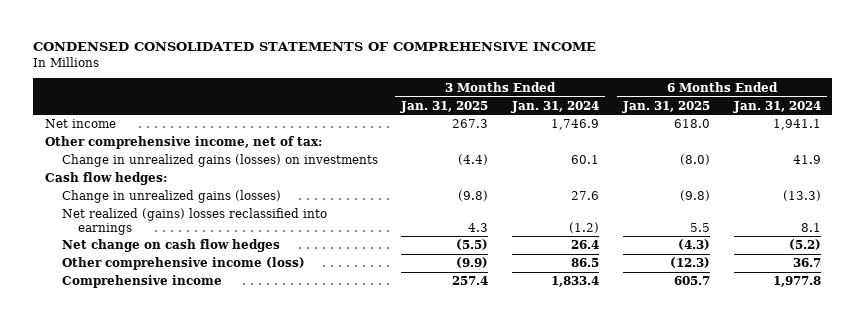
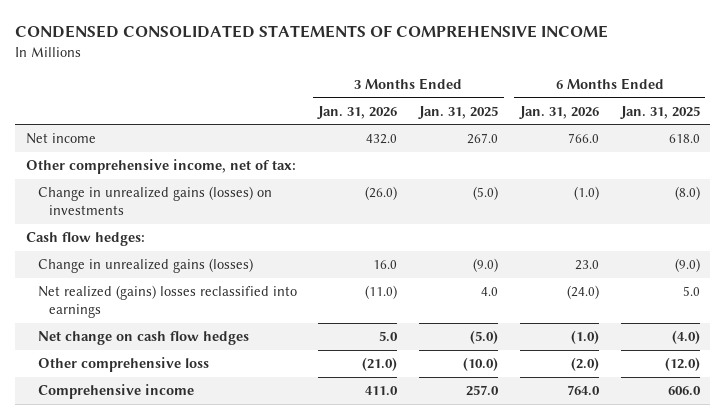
[511,100,600,113] Jan. 31, 2024 -> none
[732,100,821,113] Jan. 31, 2024 -> none
none -> [317,105,398,119] Jan. 31, 2026
none -> [518,105,599,119] Jan. 31, 2026
[452,119,489,129] 267.3 -> [467,133,499,145] 267.0
[458,154,489,166] (4.4) -> [473,186,499,201] (5.0)
[458,190,489,202] (9.8) -> [473,258,499,273] (9.0)
[679,190,710,202] (9.8) -> [674,258,700,273] (9.0)
[468,222,489,232] 4.3 -> [481,287,499,297] 4.0
[689,222,710,232] 5.5 -> [682,286,700,297] 5.0
[456,239,489,251] (5.5) -> [470,330,499,345] (5.0)
[677,239,710,251] (4.3) -> [671,330,700,345] (4.0)
[61,257,305,271] Other comprehensive income (loss) -> [37,357,209,373] Other comprehensive loss
[456,257,489,269] (9.9) -> [463,357,499,372] (10.0)
[669,257,710,269] (12.3) -> [664,357,700,372] (12.0)
[452,276,489,286] 257.4 -> [466,385,500,397] 257.0
[673,276,710,286] 605.7 -> [667,386,701,397] 606.0

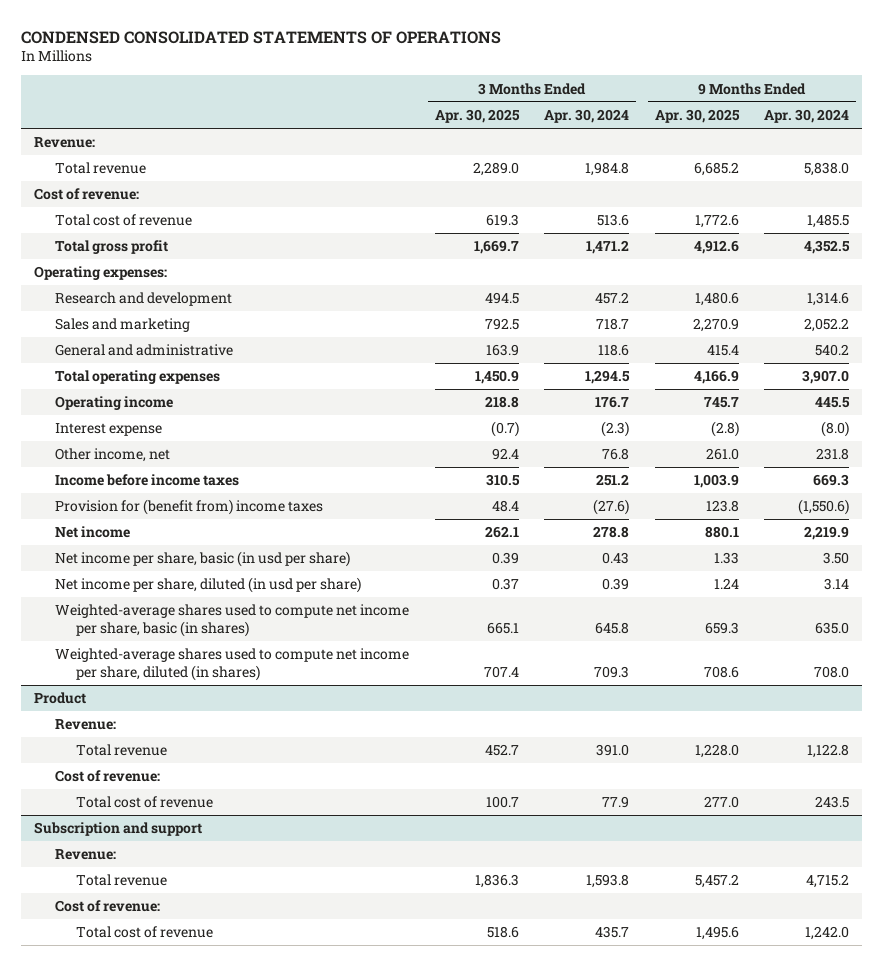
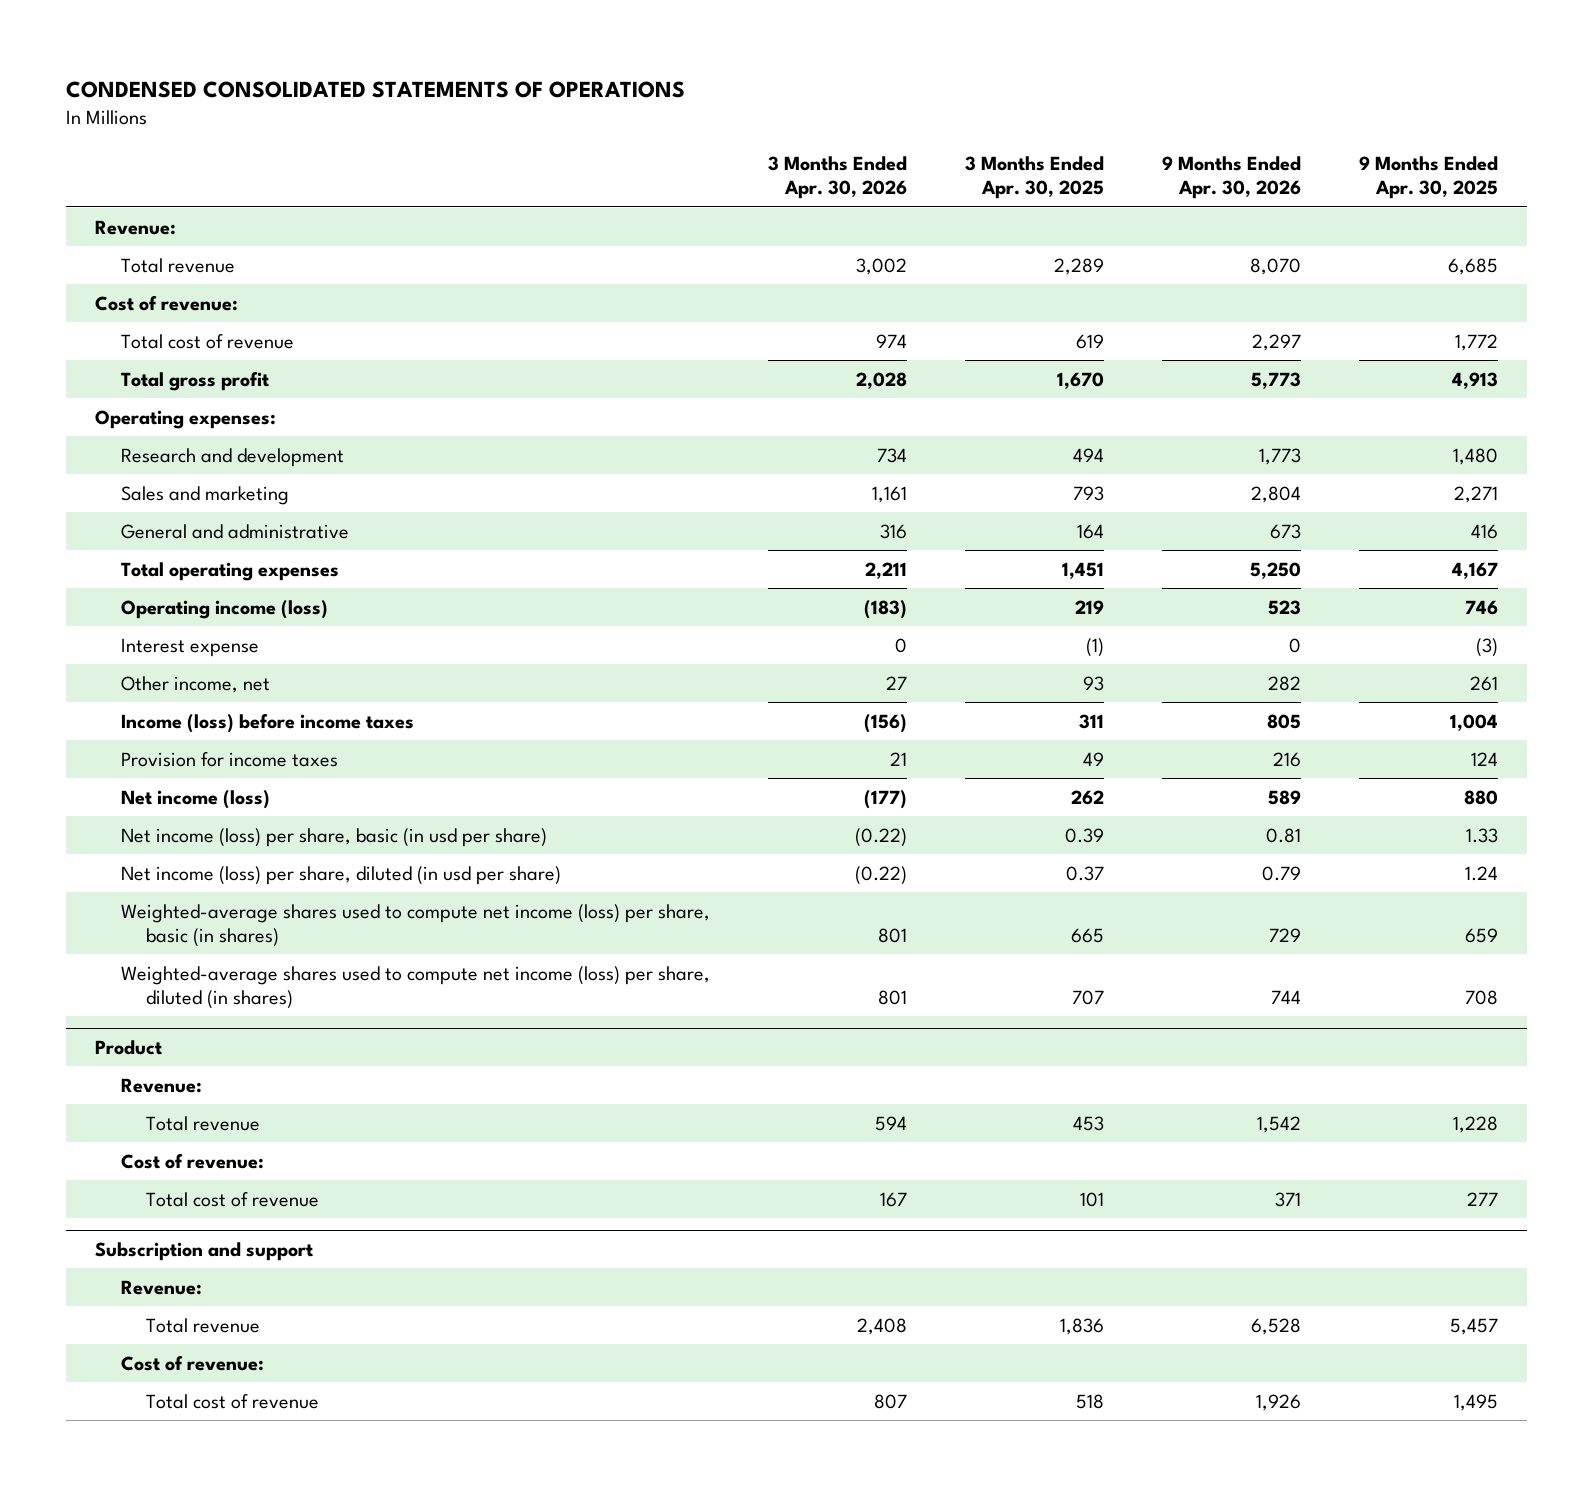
[544,108,630,123] Apr. 30, 2024 -> none
[764,108,850,123] Apr. 30, 2024 -> none
none -> [767,156,907,200] 3 Months Ended Apr. 30, 2026
none -> [1161,156,1301,200] 9 Months Ended Apr. 30, 2026
[472,162,519,177] 2,289.0 -> [1053,257,1104,275] 2,289
[693,162,739,177] 6,685.2 -> [1447,257,1498,275] 6,685
[485,214,519,227] 619.3 -> [1075,333,1104,349] 619
[694,214,739,229] 1,772.6 -> [1454,333,1498,351] 1,772
[473,240,519,255] 1,669.7 -> [1056,371,1104,389] 1,670
[693,240,739,255] 4,912.6 -> [1451,371,1498,389] 4,913
[484,292,519,305] 494.5 -> [1072,447,1104,462] 494
[694,292,739,307] 1,480.6 -> [1452,447,1498,465] 1,480
[484,318,519,331] 792.5 -> [1072,485,1104,501] 793
[692,318,739,333] 2,270.9 -> [1453,485,1498,503] 2,271
[485,344,519,357] 163.9 -> [1076,523,1104,539] 164
[706,345,739,357] 415.4 -> [1470,523,1498,539] 416
[474,370,519,385] 1,450.9 -> [1061,561,1104,579] 1,451
[693,370,739,385] 4,166.9 -> [1451,561,1498,579] 4,167
[54,396,173,411] Operating income -> [120,599,328,619] Operating income (loss)
[484,396,519,409] 218.8 -> [1074,599,1104,614] 219
[703,397,739,409] 745.7 -> [1464,599,1498,615] 746
[490,421,519,438] (0.7) -> [1085,637,1104,657] (1)
[710,421,739,438] (2.8) -> [1475,637,1498,657] (3)
[491,448,519,461] 92.4 -> [1082,675,1104,691] 93
[705,448,739,461] 261.0 -> [1469,675,1498,691] 261
[54,474,239,487] Income before income taxes -> [120,713,414,733] Income (loss) before income taxes
[485,474,520,487] 310.5 -> [1078,713,1104,729] 311
[693,474,739,489] 1,003.9 -> [1449,713,1498,731] 1,004
[54,499,323,516] Provision for (benefit from) income taxes -> [120,751,338,767] Provision for income taxes
[491,500,519,513] 48.4 -> [1082,751,1104,766] 49
[705,500,739,513] 123.8 -> [1470,751,1498,766] 124
[54,526,130,539] Net income -> [120,789,270,809] Net income (loss)
[484,526,519,539] 262.1 -> [1070,789,1104,805] 262
[704,526,739,539] 880.1 -> [1463,789,1498,805] 880
[54,551,350,568] Net income per share, basic (in usd per share) -> [120,827,547,847] Net income (loss) per share, basic (in usd per share)
[54,577,361,594] Net income per share, diluted (in usd per share) -> [120,865,561,885] Net income (loss) per share, diluted (in usd per share)
[54,604,409,638] Weighted-average shares used to compute net income per share, basic (in shares) -> [120,903,710,947] Weighted-average shares used to compute net income (loss) per share, basic (in shares)
[486,622,519,635] 665.1 -> [1070,927,1104,943] 665
[704,622,739,635] 659.3 -> [1464,927,1498,943] 659
[54,648,409,682] Weighted-average shares used to compute net income per share, diluted (in shares) -> [120,965,710,1009] Weighted-average shares used to compute net income (loss) per share, diluted (in shares)
[483,666,519,679] 707.4 -> [1071,989,1104,1005] 707
[703,666,739,679] 708.6 -> [1464,989,1498,1005] 708
[484,744,519,757] 452.7 -> [1072,1115,1104,1131] 453
[694,744,739,759] 1,228.0 -> [1452,1115,1498,1133] 1,228
[485,796,519,809] 100.7 -> [1079,1191,1104,1207] 101
[703,796,739,809] 277.0 -> [1466,1191,1498,1206] 277
[474,874,519,889] 1,836.3 -> [1059,1317,1104,1335] 1,836
[694,874,739,889] 5,457.2 -> [1449,1317,1498,1335] 5,457
[486,926,519,939] 518.6 -> [1075,1393,1104,1409] 518
[695,926,739,941] 1,495.6 -> [1453,1393,1498,1411] 1,495

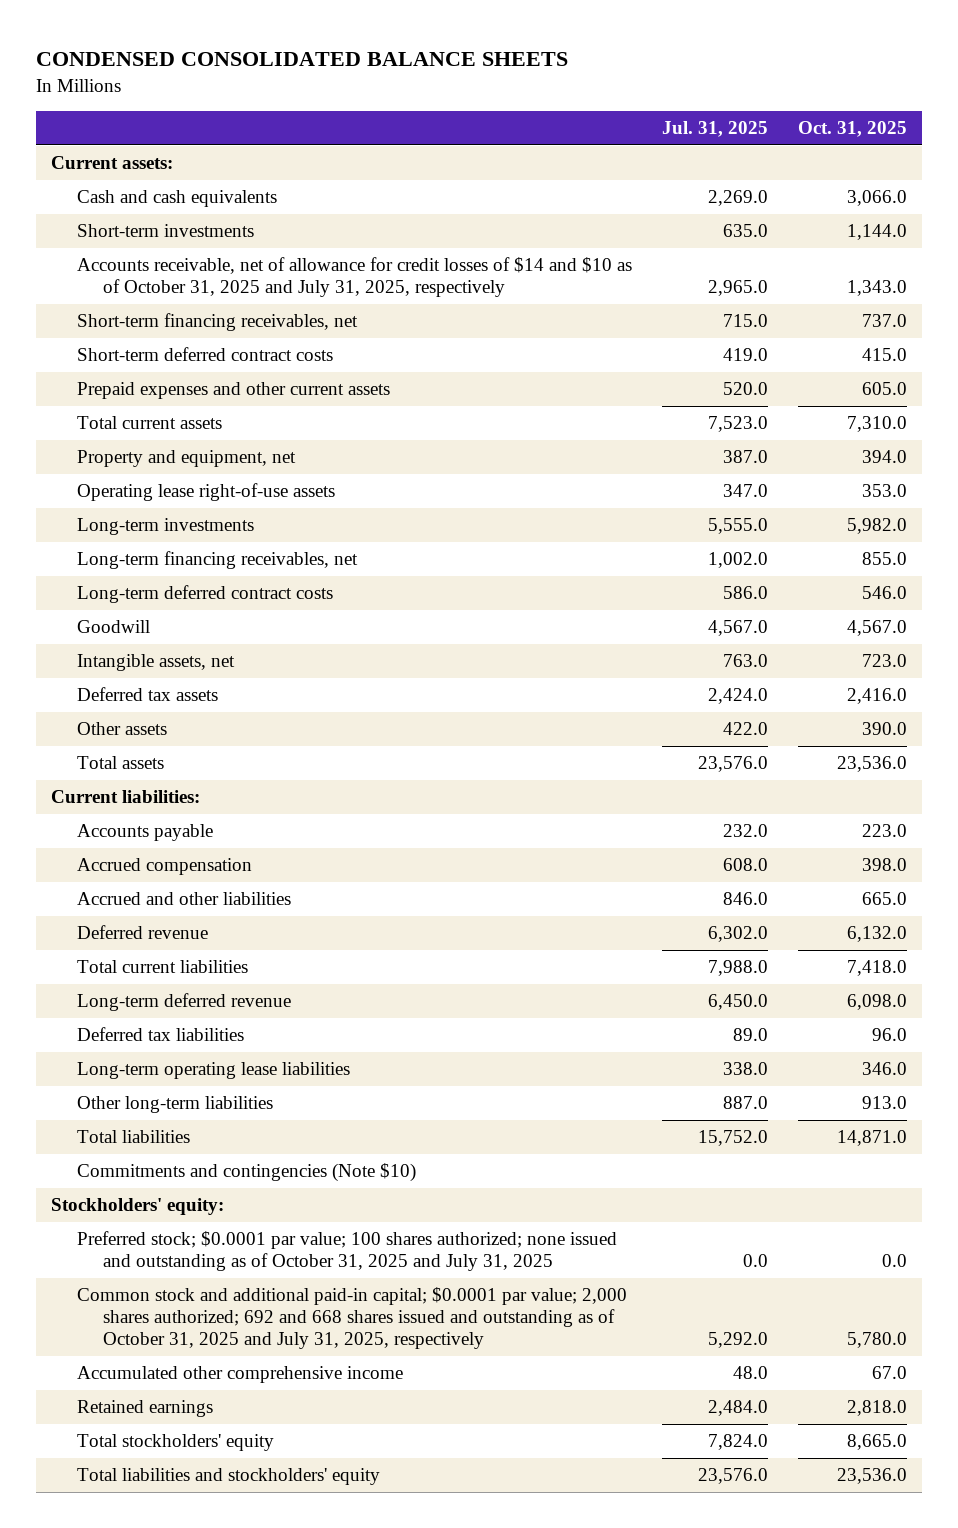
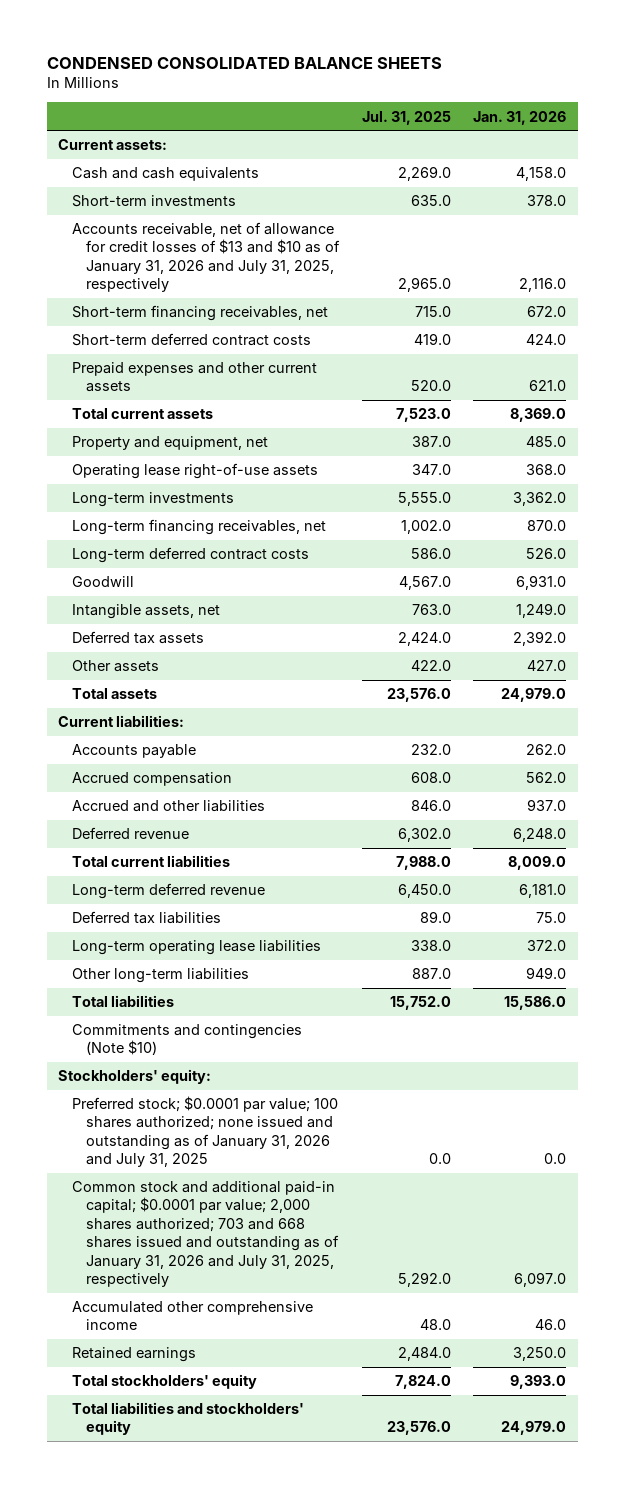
[797,121,907,138] Oct. 31, 2025 -> none
none -> [473,110,567,125] Jan. 31, 2026
[77,257,633,298] Accounts receivable, net of allowance for credit losses of $14 and $10 as of October 31, 2025 and July 31, 2025, respectively -> [72,222,341,293] Accounts receivable, net of allowance for credit losses of $13 and $10 as of January 31, 2026 and July 31, 2025, respectively
[77,1231,618,1272] Preferred stock; $0.0001 par value; 100 shares authorized; none issued and outstanding as of October 31, 2025 and July 31, 2025 -> [72,1096,339,1168] Preferred stock; $0.0001 par value; 100 shares authorized; none issued and outstanding as of January 31, 2026 and July 31, 2025
[77,1287,628,1350] Common stock and additional paid-in capital; $0.0001 par value; 2,000 shares authorized; 692 and 668 shares issued and outstanding as of October 31, 2025 and July 31, 2025, respectively -> [72,1181,340,1287] Common stock and additional paid-in capital; $0.0001 par value; 2,000 shares authorized; 703 and 668 shares issued and outstanding as of January 31, 2026 and July 31, 2025, respectively

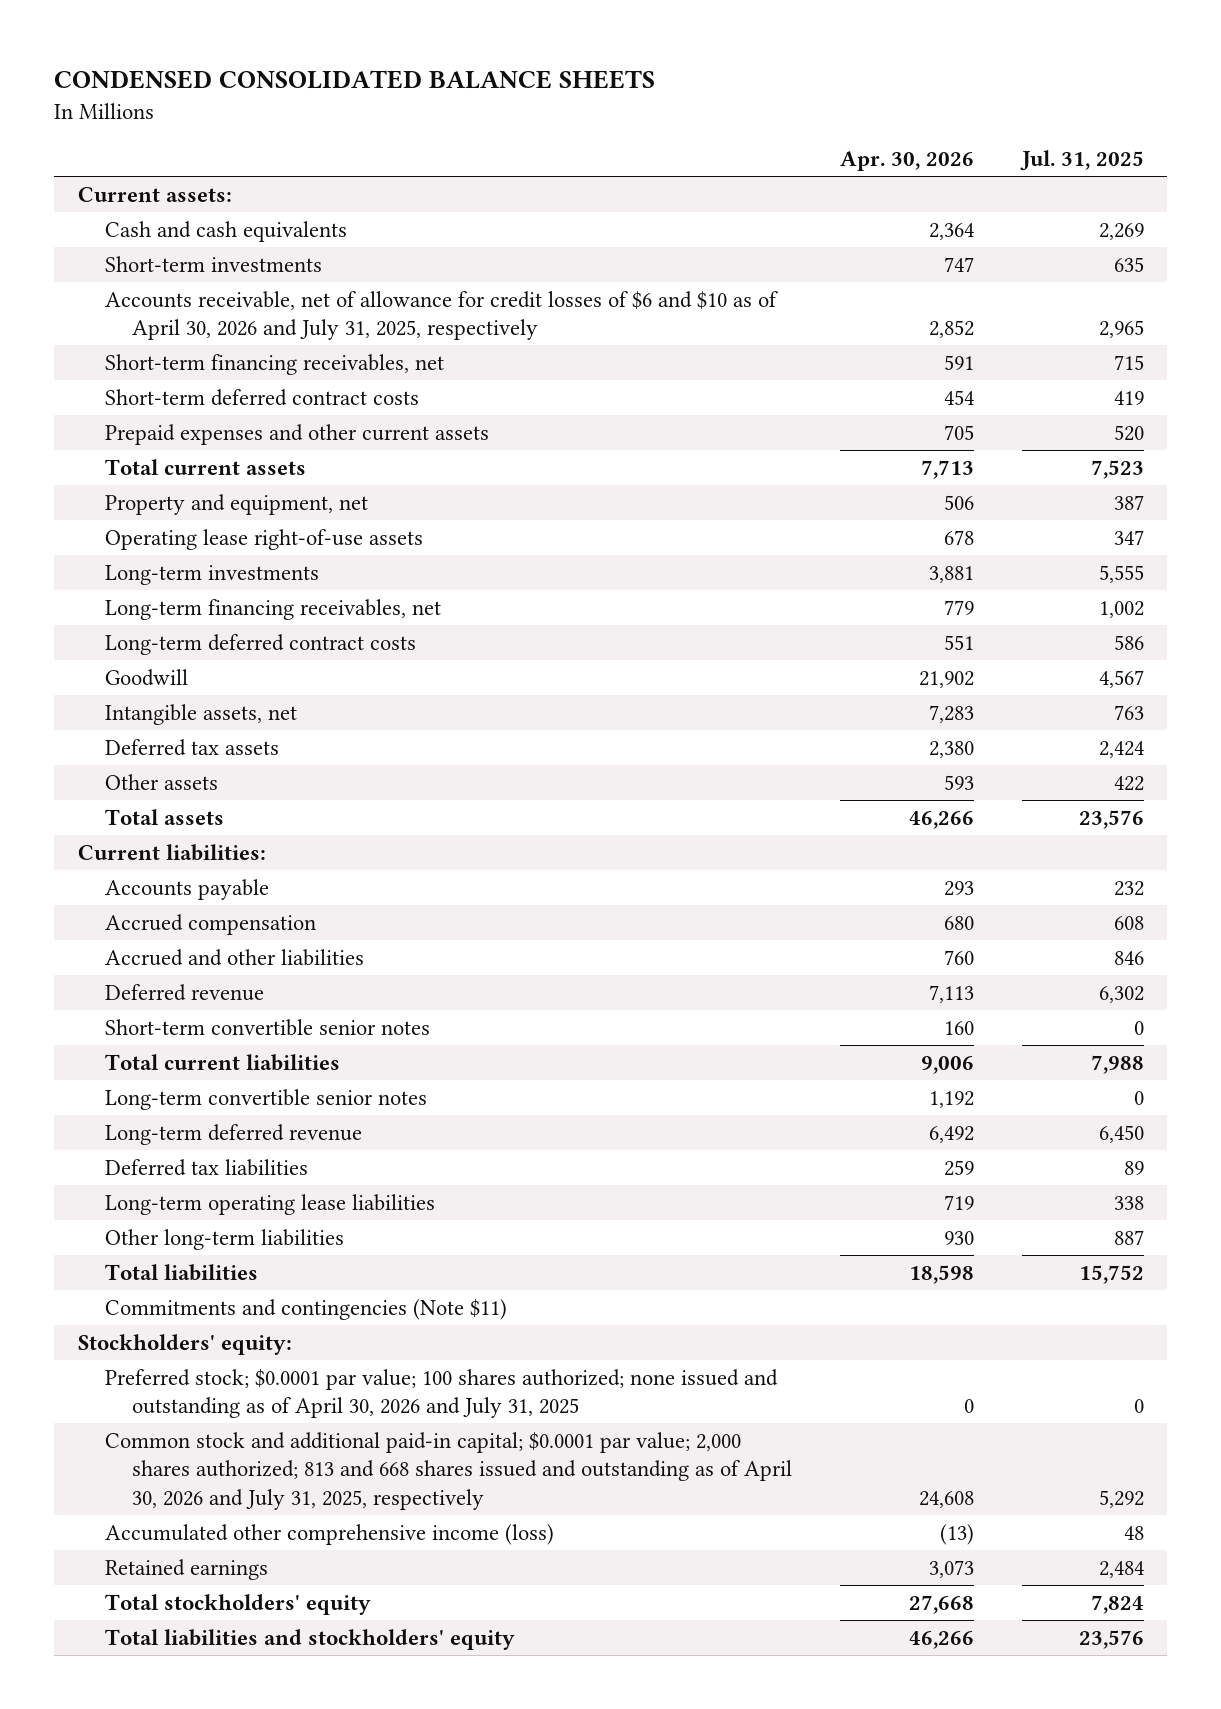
[473,110,567,125] Jan. 31, 2026 -> none
none -> [839,150,974,171] Apr. 30, 2026
[397,166,451,182] 2,269.0 -> [1098,222,1144,240] 2,269
[410,195,451,207] 635.0 -> [1113,256,1144,272] 635
[72,222,341,293] Accounts receivable, net of allowance for credit losses of $13 and $10 as of January 31, 2026 and July 31, 2025, respectively -> [104,290,778,341] Accounts receivable, net of allowance for credit losses of $6 and $10 as of April 30, 2026 and July 31, 2025, respectively
[397,277,451,293] 2,965.0 -> [1098,320,1144,339] 2,965
[414,306,451,318] 715.0 -> [1113,354,1144,370] 715
[413,333,451,346] 419.0 -> [1113,390,1144,405] 419
[410,380,451,392] 520.0 -> [1113,424,1144,441] 520
[395,408,451,423] 7,523.0 -> [1090,459,1144,479] 7,523
[411,436,451,448] 387.0 -> [1113,494,1144,510] 387
[411,464,451,476] 347.0 -> [1113,529,1144,545] 347
[397,492,451,507] 5,555.0 -> [1098,564,1144,583] 5,555
[400,520,451,535] 1,002.0 -> [1098,600,1144,618] 1,002
[410,548,451,560] 586.0 -> [1113,634,1144,650] 586
[398,576,451,591] 4,567.0 -> [1098,669,1144,688] 4,567
[411,604,451,616] 763.0 -> [1113,704,1144,720] 763
[397,632,451,647] 2,424.0 -> [1098,740,1144,758] 2,424
[410,660,451,672] 422.0 -> [1113,775,1144,791] 422
[386,688,451,703] 23,576.0 -> [1078,809,1144,829] 23,576
[410,744,451,756] 232.0 -> [1113,880,1144,896] 232
[410,772,451,784] 608.0 -> [1113,915,1144,930] 608
[410,800,451,812] 846.0 -> [1113,950,1144,965] 846
[397,828,451,843] 6,302.0 -> [1098,985,1144,1003] 6,302
none -> [104,1018,430,1036] Short-term convertible senior notes
[395,856,451,871] 7,988.0 -> [1090,1054,1144,1074] 7,988
none -> [104,1088,427,1110] Long-term convertible senior notes
[397,884,451,899] 6,450.0 -> [1098,1124,1144,1143] 6,450
[419,911,451,924] 89.0 -> [1123,1160,1144,1175] 89
[410,940,451,952] 338.0 -> [1113,1195,1144,1210] 338
[411,968,451,980] 887.0 -> [1113,1229,1144,1245] 887
[389,996,451,1011] 15,752.0 -> [1078,1264,1144,1284] 15,752
[72,1024,303,1056] Commitments and contingencies (Note $10) -> [104,1298,507,1320] Commitments and contingencies (Note $11)
[72,1096,339,1168] Preferred stock; $0.0001 par value; 100 shares authorized; none issued and outstanding as of January 31, 2026 and July 31, 2025 -> [104,1368,778,1419] Preferred stock; $0.0001 par value; 100 shares authorized; none issued and outstanding as of April 30, 2026 and July 31, 2025
[428,1153,451,1165] 0.0 -> [1133,1399,1144,1414] 0
[72,1181,340,1287] Common stock and additional paid-in capital; $0.0001 par value; 2,000 shares authorized; 703 and 668 shares issued and outstanding as of January 31, 2026 and July 31, 2025, respectively -> [104,1431,793,1510] Common stock and additional paid-in capital; $0.0001 par value; 2,000 shares authorized; 813 and 668 shares issued and outstanding as of April 30, 2026 and July 31, 2025, respectively
[397,1271,451,1287] 5,292.0 -> [1098,1489,1144,1508] 5,292
[72,1301,314,1331] Accumulated other comprehensive income -> [104,1523,554,1545] Accumulated other comprehensive income (loss)
[419,1319,451,1331] 48.0 -> [1123,1525,1144,1540] 48
[397,1347,451,1362] 2,484.0 -> [1098,1560,1144,1578] 2,484
[394,1375,451,1390] 7,824.0 -> [1090,1594,1144,1614] 7,824
[386,1421,451,1436] 23,576.0 -> [1078,1629,1144,1649] 23,576

